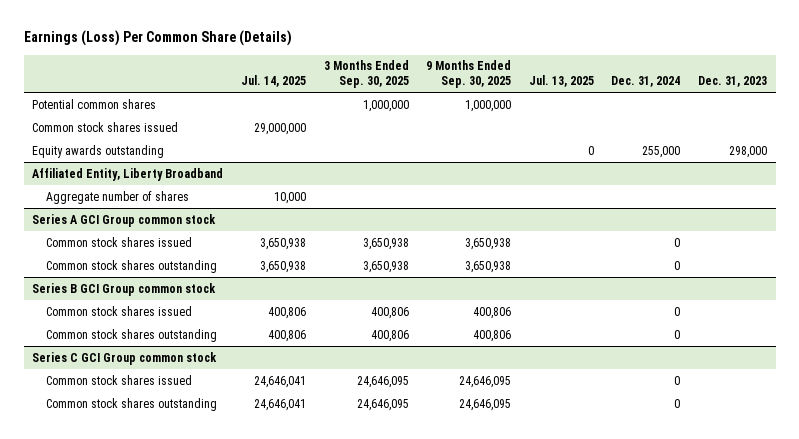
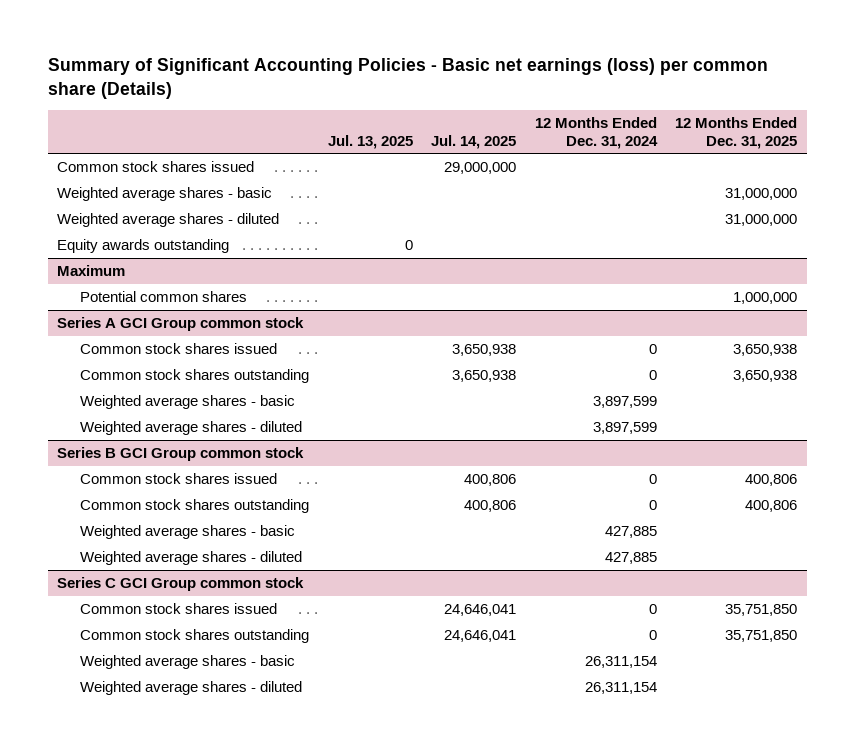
[23,30,292,47] Earnings (Loss) Per Common Share (Details) -> [47,58,768,99] Summary of Significant Accounting Policies - Basic net earnings (loss) per common share (Details)
[323,60,409,89] 3 Months Ended Sep. 30, 2025 -> none
[426,60,512,89] 9 Months Ended Sep. 30, 2025 -> none
[611,76,681,88] Dec. 31, 2024 -> none
[697,76,767,88] Dec. 31, 2023 -> none
none -> [534,116,658,149] 12 Months Ended Dec. 31, 2024
none -> [675,116,798,149] 12 Months Ended Dec. 31, 2025
[32,98,157,109] Potential common shares -> none
none -> [57,187,273,202] Weighted average shares - basic
none -> [57,213,280,228] Weighted average shares - diluted
[32,167,224,181] Affiliated Entity, Liberty Broadband -> none
[45,190,189,204] Aggregate number of shares -> none
none -> [57,265,126,277] Maximum
none -> [80,291,248,303] Potential common shares
none -> [80,395,296,410] Weighted average shares - basic
none -> [80,421,303,436] Weighted average shares - diluted
none -> [80,525,296,540] Weighted average shares - basic
none -> [80,551,303,566] Weighted average shares - diluted
none -> [80,655,296,670] Weighted average shares - basic
none -> [80,681,303,696] Weighted average shares - diluted

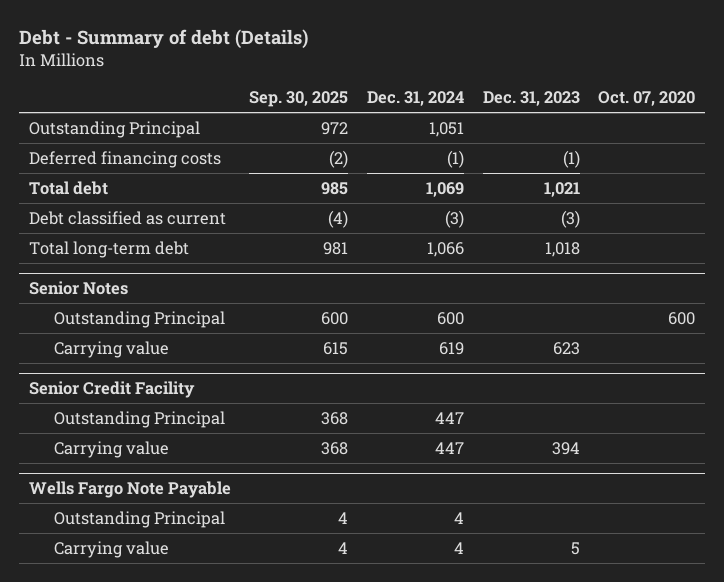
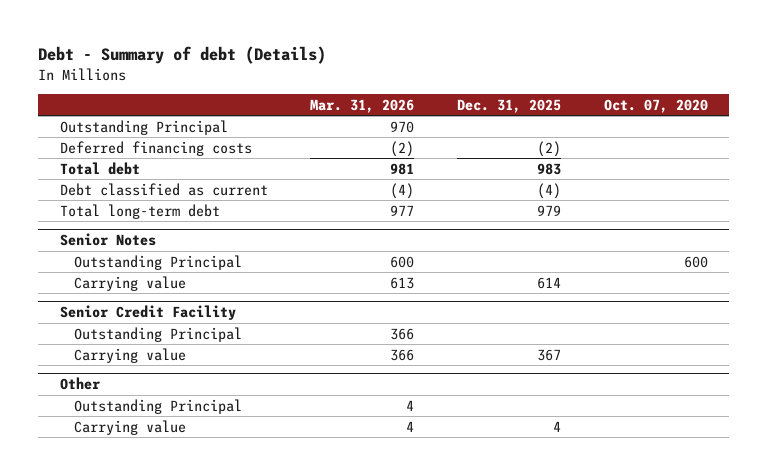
[249,91,349,108] Sep. 30, 2025 -> none
[366,91,464,107] Dec. 31, 2024 -> none
[482,91,580,107] Dec. 31, 2023 -> none
none -> [310,98,415,113] Mar. 31, 2026
none -> [457,98,562,113] Dec. 31, 2025
[28,480,231,498] Wells Fargo Note Payable -> [59,377,101,391] Other

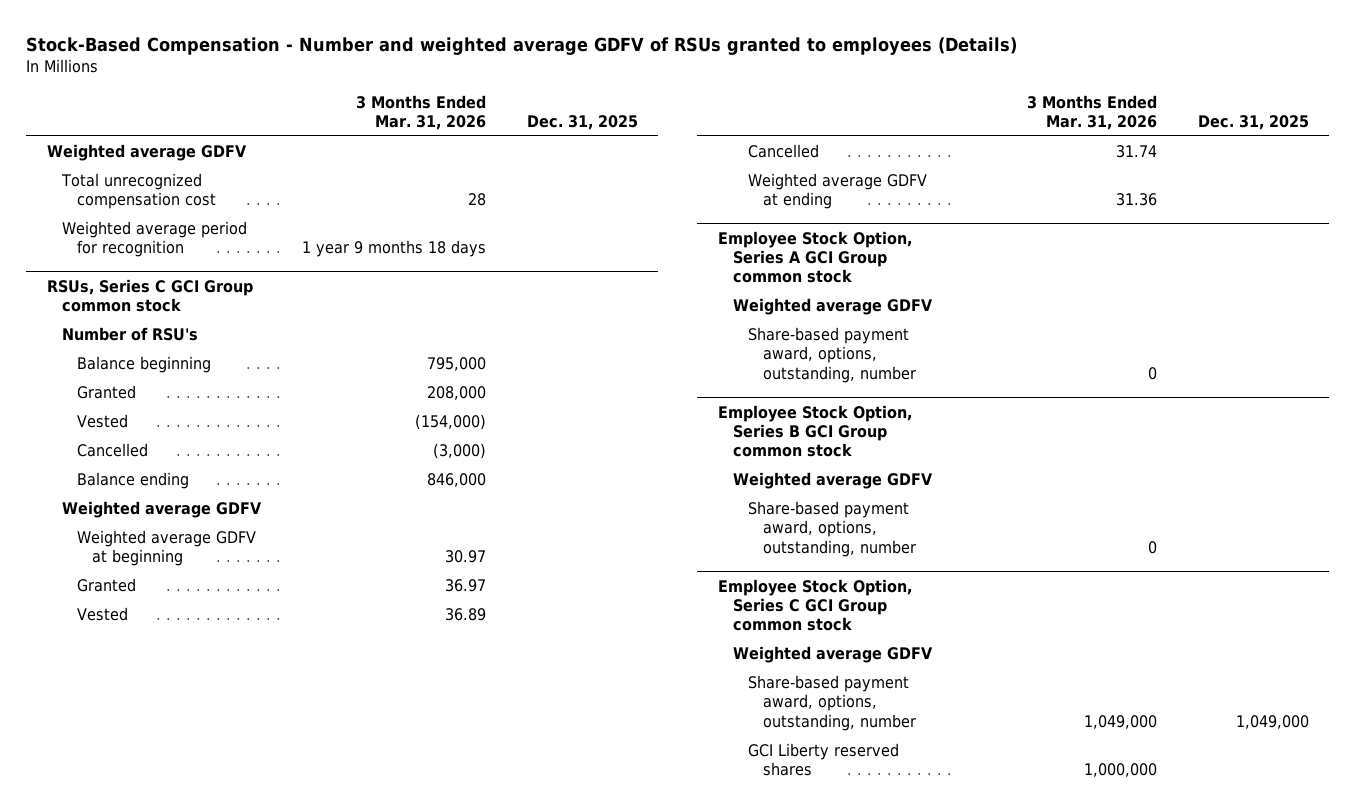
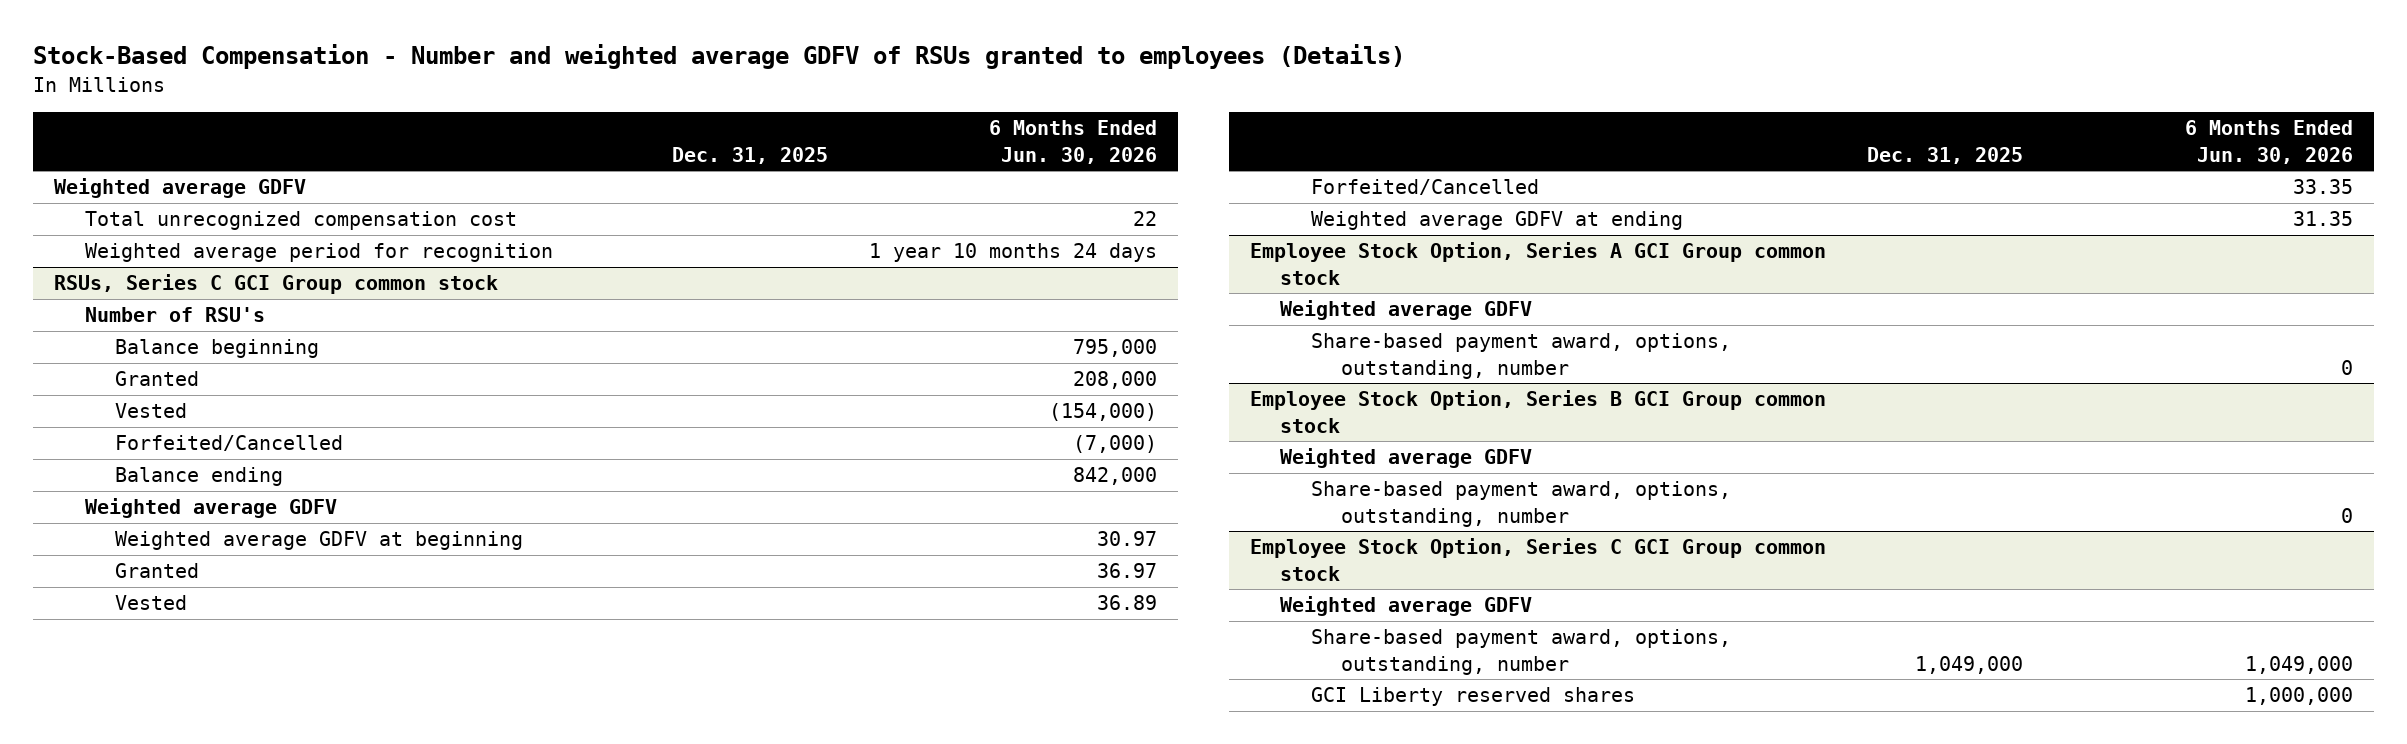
[355,94,486,131] 3 Months Ended Mar. 31, 2026 -> none
none -> [989,120,1158,164] 6 Months Ended Jun. 30, 2026
[77,443,149,458] Cancelled -> [115,435,344,452] Forfeited/Cancelled
[748,144,820,159] Cancelled -> [1310,179,1539,196] Forfeited/Cancelled

